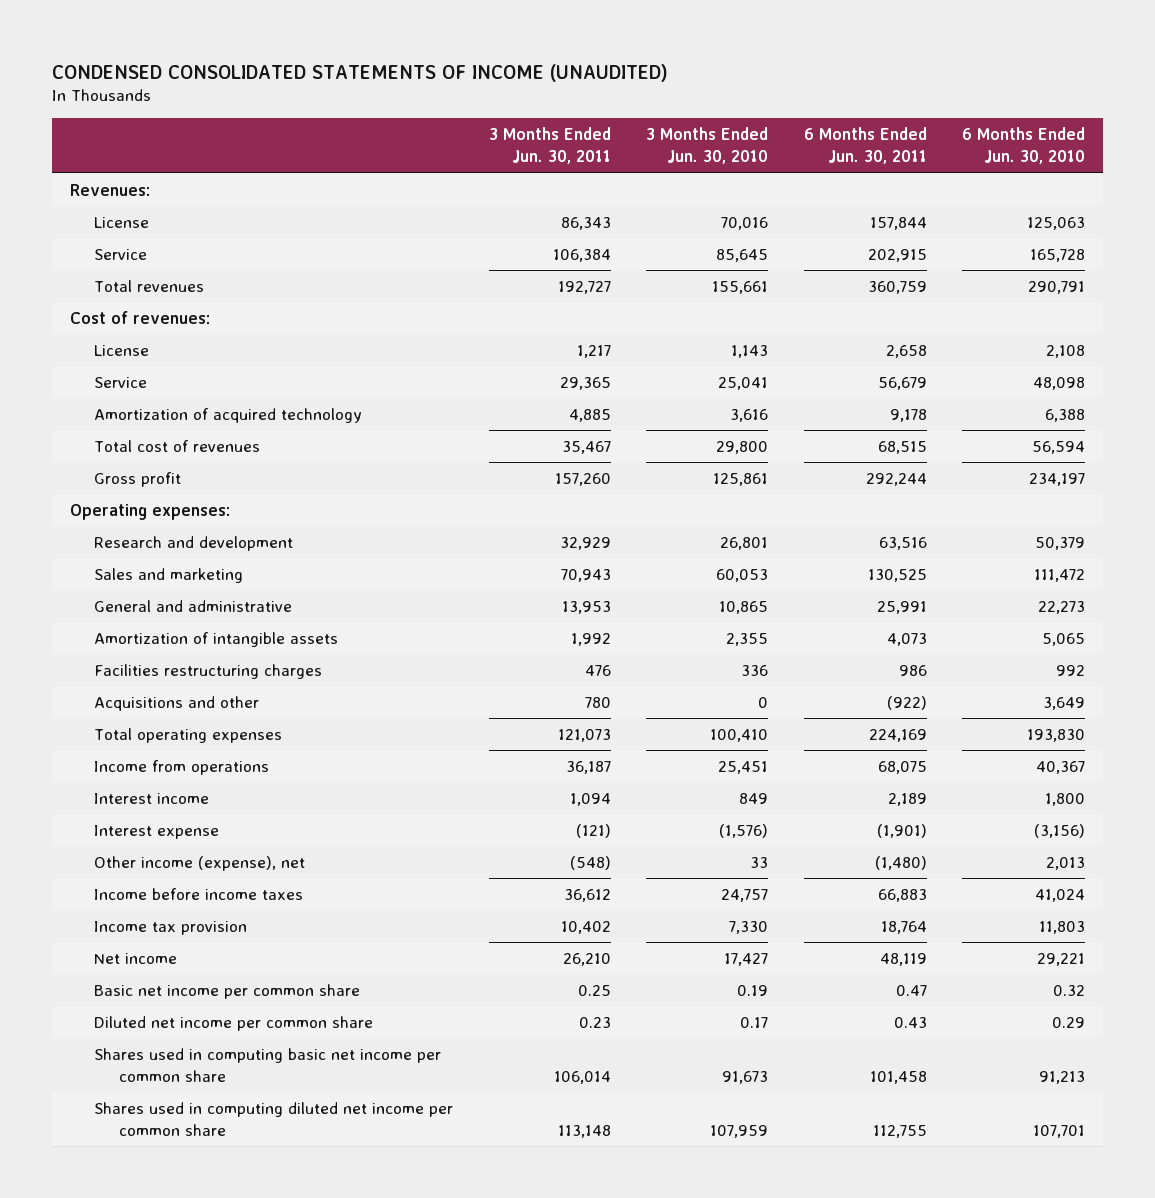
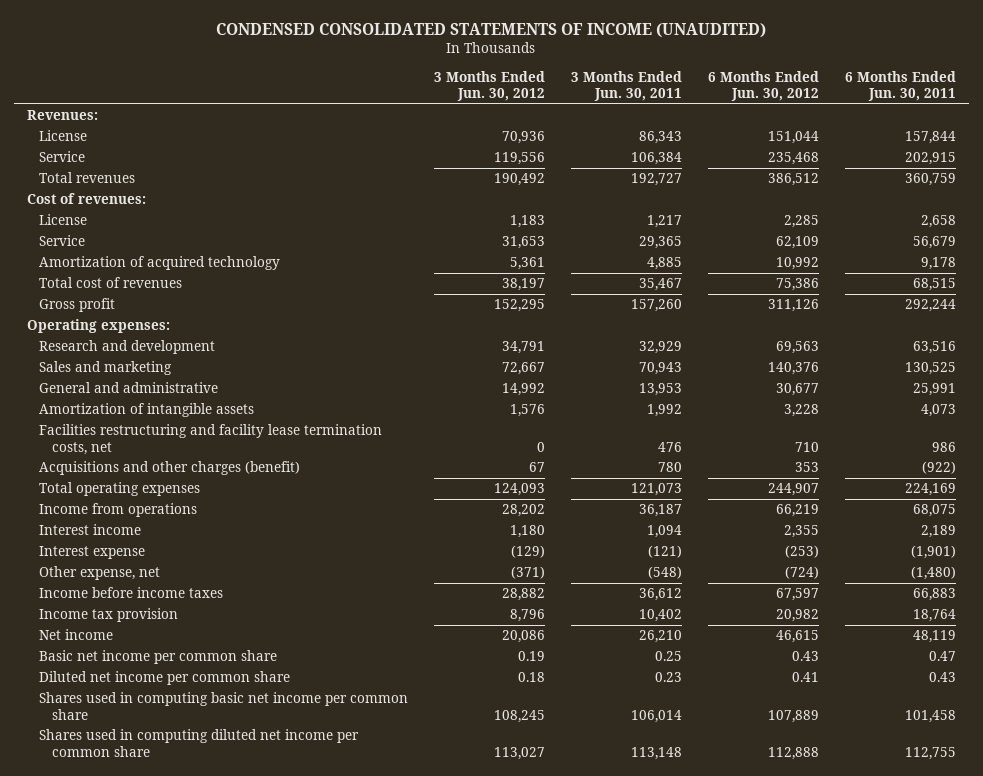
[646,127,769,165] 3 Months Ended Jun. 30, 2010 -> none
[962,127,1086,165] 6 Months Ended Jun. 30, 2010 -> none
none -> [434,71,546,102] 3 Months Ended Jun. 30, 2012
none -> [707,71,819,102] 6 Months Ended Jun. 30, 2012
[94,664,323,680] Facilities restructuring charges -> [39,424,383,455] Facilities restructuring and facility lease termination costs, net
[94,696,260,712] Acquisitions and other -> [39,461,301,476] Acquisitions and other charges (benefit)
[94,856,306,872] Other income (expense), net -> [39,566,161,581] Other expense, net

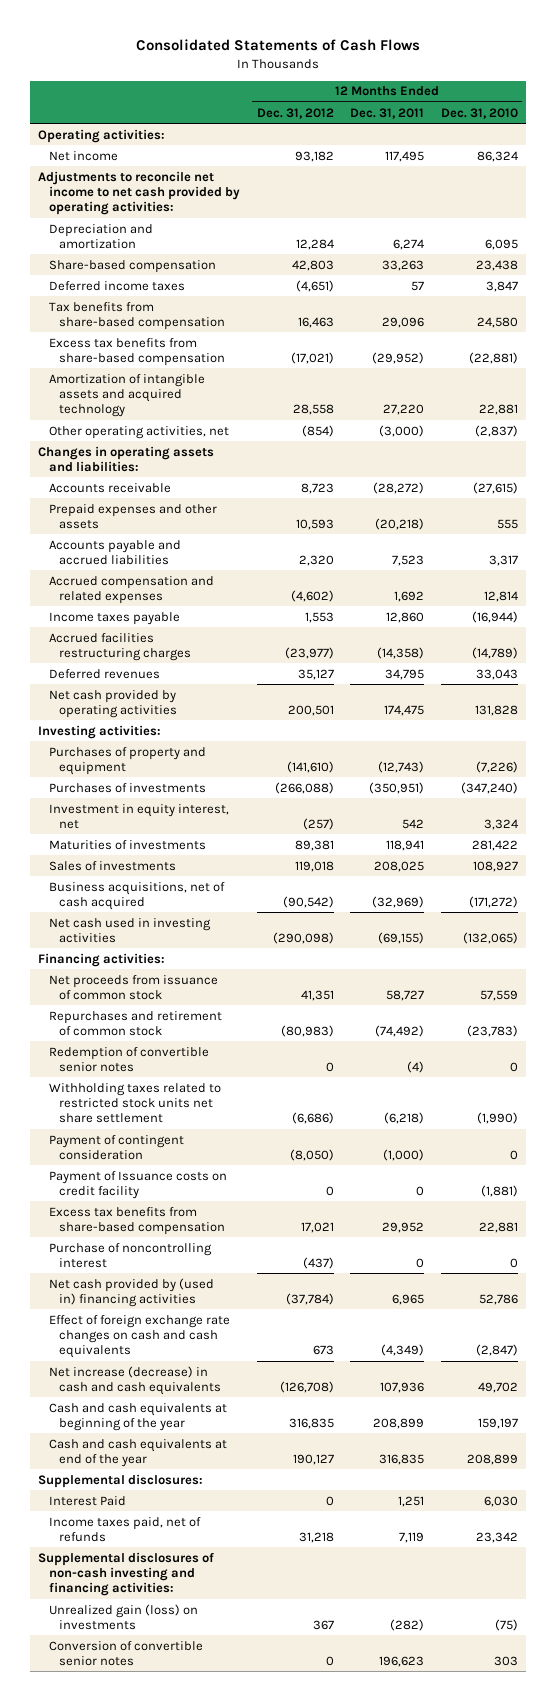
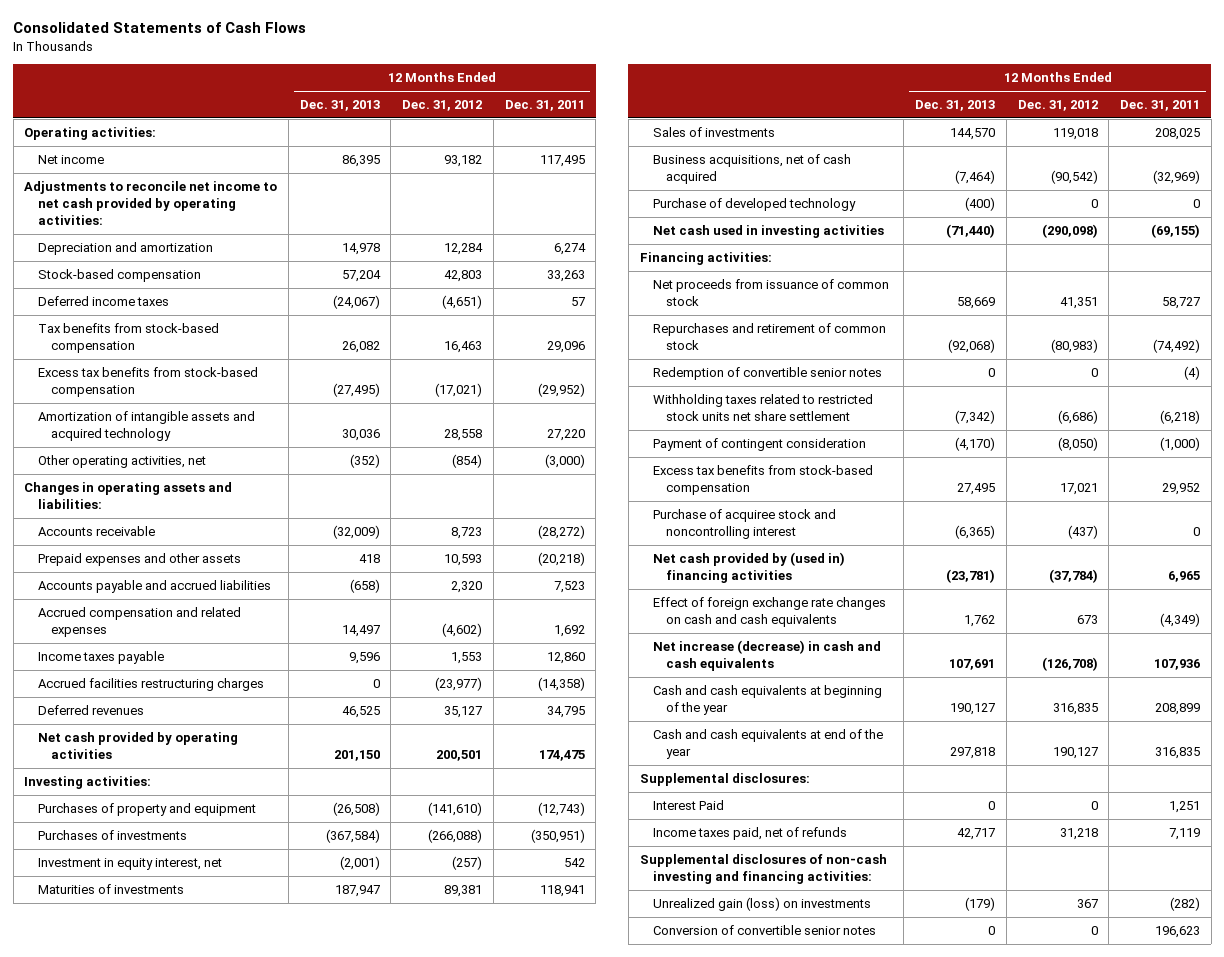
[441,107,519,119] Dec. 31, 2010 -> none
none -> [299,100,380,112] Dec. 31, 2013
[48,259,216,273] Share-based compensation -> [37,269,201,283] Stock-based compensation
[48,301,226,330] Tax benefits from share-based compensation -> [37,323,219,354] Tax benefits from stock-based compensation
[48,337,226,366] Excess tax benefits from share-based compensation -> [37,367,258,398] Excess tax benefits from stock-based compensation
none -> [652,198,856,212] Purchase of developed technology
[48,1170,227,1199] Payment of Issuance costs on credit facility -> none
[48,1206,226,1235] Excess tax benefits from share-based compensation -> [652,465,873,496] Excess tax benefits from stock-based compensation
[48,1242,212,1268] Purchase of noncontrolling interest -> [652,509,836,540] Purchase of acquiree stock and noncontrolling interest

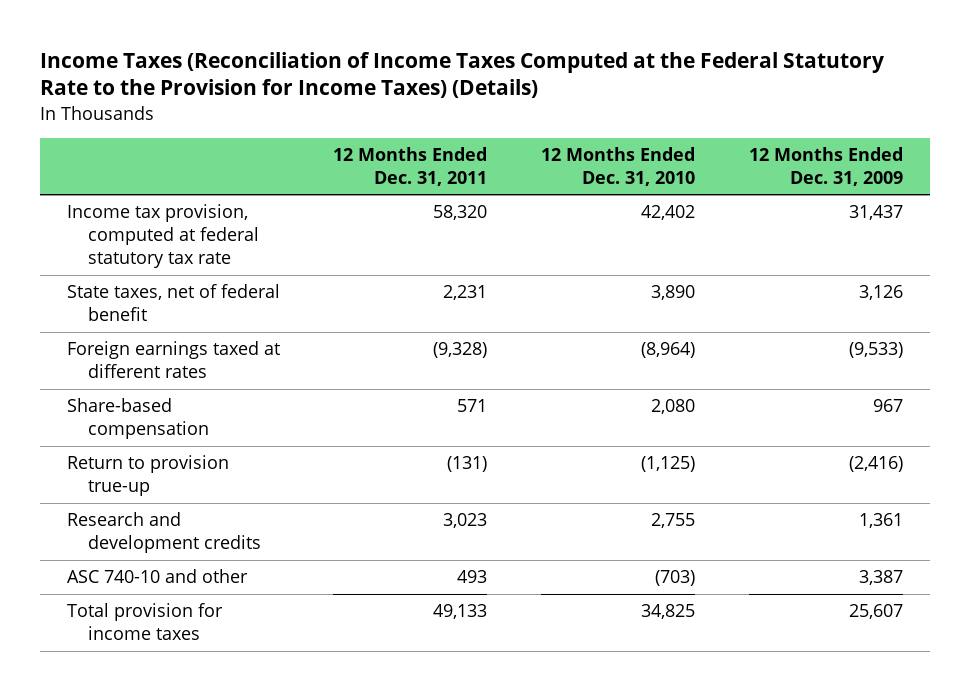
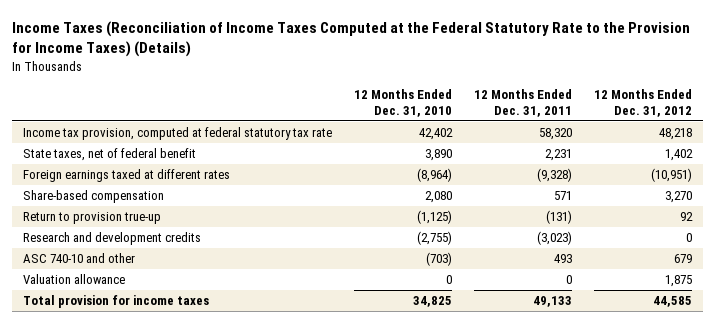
[748,146,903,186] 12 Months Ended Dec. 31, 2009 -> none
none -> [594,89,693,117] 12 Months Ended Dec. 31, 2012
[443,513,488,529] 3,023 -> [537,231,573,246] (3,023)
[651,513,696,529] 2,755 -> [417,231,453,246] (2,755)
none -> [23,274,126,285] Valuation allowance

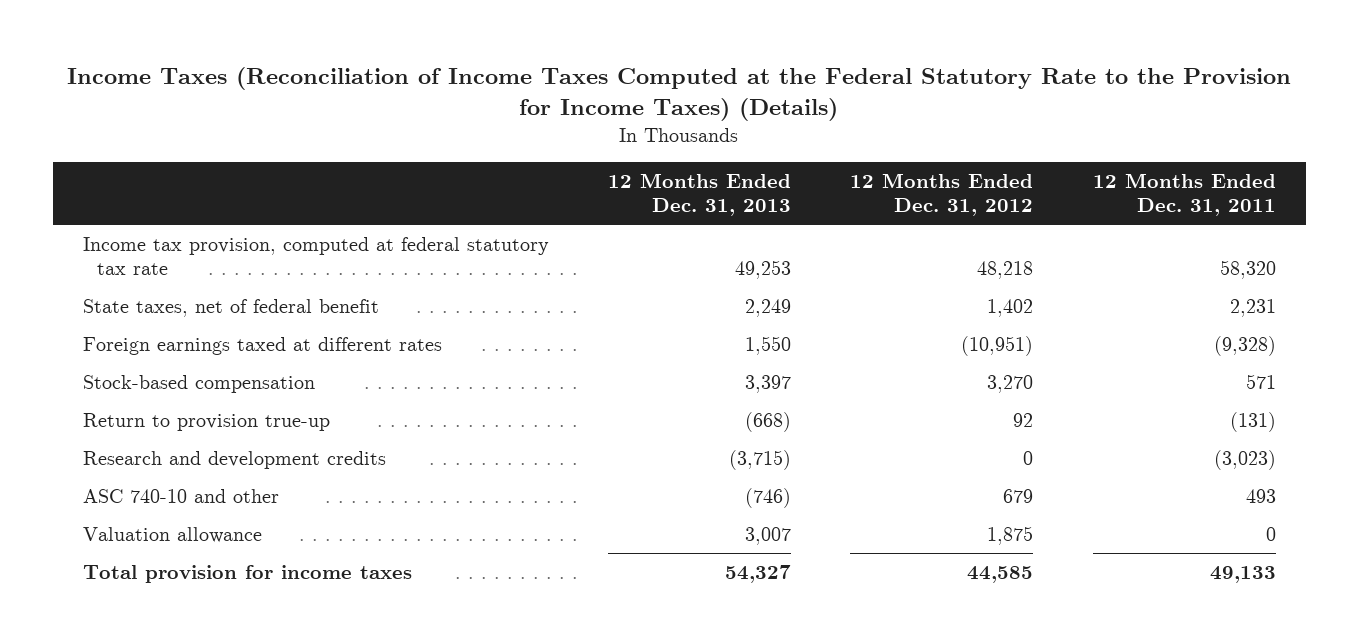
[354,89,453,117] 12 Months Ended Dec. 31, 2010 -> none
none -> [608,172,792,217] 12 Months Ended Dec. 31, 2013
[23,190,165,204] Share-based compensation -> [82,374,315,393] Stock-based compensation

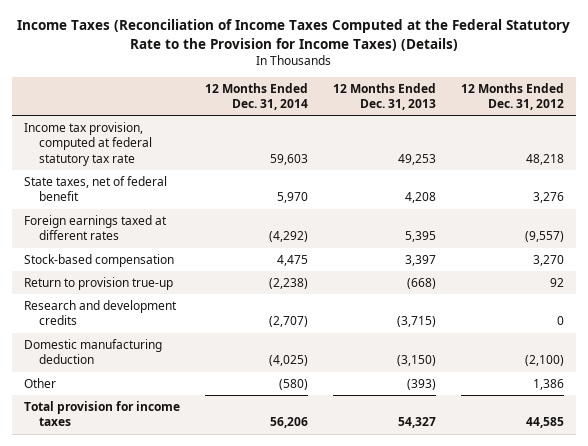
[1092,172,1276,217] 12 Months Ended Dec. 31, 2011 -> none
none -> [204,82,308,110] 12 Months Ended Dec. 31, 2014
[745,298,792,317] 2,249 -> [404,192,436,204] 4,208
[987,298,1034,317] 1,402 -> [532,192,564,204] 3,276
[745,335,792,355] 1,550 -> [404,231,436,243] 5,395
[961,335,1034,356] (10,951) -> [524,231,564,243] (9,557)
[82,526,262,543] Valuation allowance -> none
none -> [24,338,163,365] Domestic manufacturing deduction
[82,488,279,503] ASC 740-10 and other -> [24,377,57,388] Other
[745,487,792,508] (746) -> [406,378,436,390] (393)
[1003,488,1034,503] 679 -> [532,378,564,390] 1,386

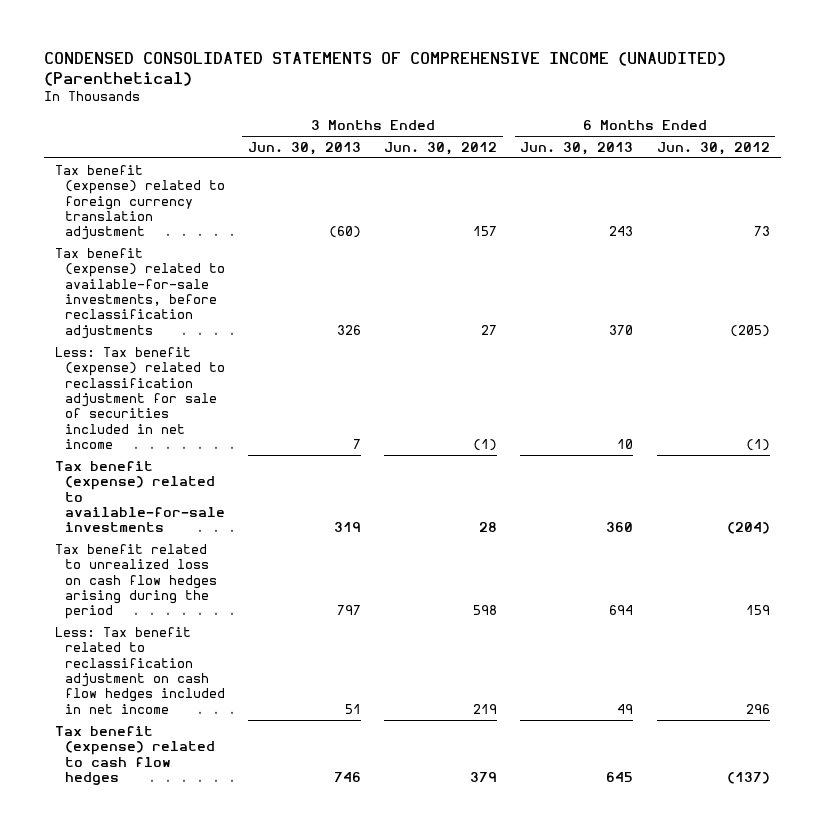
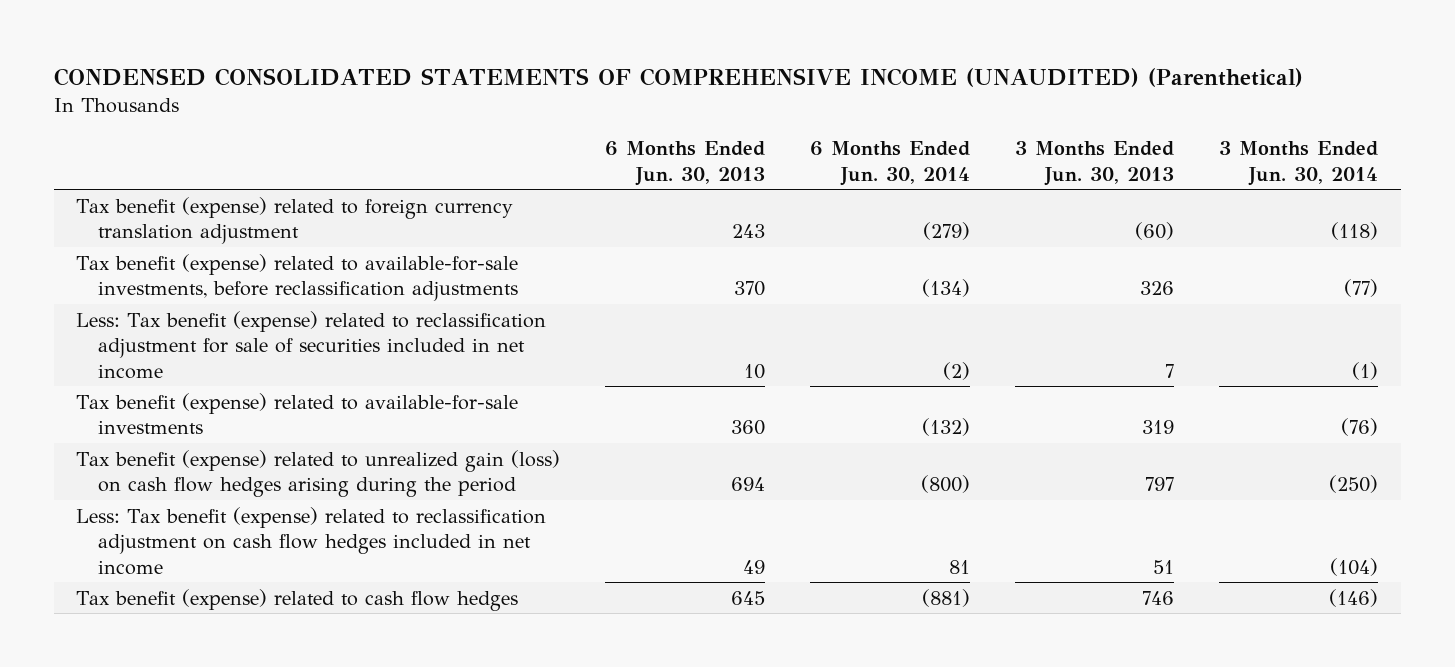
[384,141,498,155] Jun. 30, 2012 -> none
[656,141,770,155] Jun. 30, 2012 -> none
none -> [810,141,971,186] 6 Months Ended Jun. 30, 2014
none -> [1219,141,1379,186] 3 Months Ended Jun. 30, 2014
[55,543,217,620] Tax benefit related to unrealized loss on cash flow hedges arising during the period -> [76,449,561,498] Tax benefit (expense) related to unrealized gain (loss) on cash flow hedges arising during the period
[55,626,225,714] Less: Tax benefit related to reclassification adjustment on cash flow hedges included in net income -> [76,506,547,575] Less: Tax benefit (expense) related to reclassification adjustment on cash flow hedges included in net income

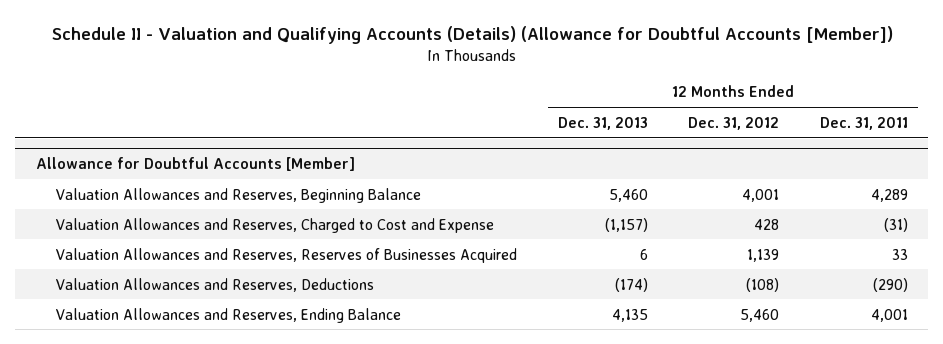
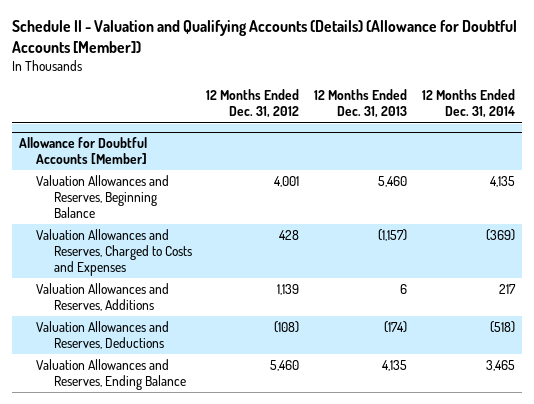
[819,116,908,130] Dec. 31, 2011 -> none
none -> [421,89,515,119] 12 Months Ended Dec. 31, 2014
[56,217,495,233] Valuation Allowances and Reserves, Charged to Cost and Expense -> [36,228,192,277] Valuation Allowances and Reserves, Charged to Costs and Expenses
[56,247,518,263] Valuation Allowances and Reserves, Reserves of Businesses Acquired -> [36,282,170,312] Valuation Allowances and Reserves, Additions

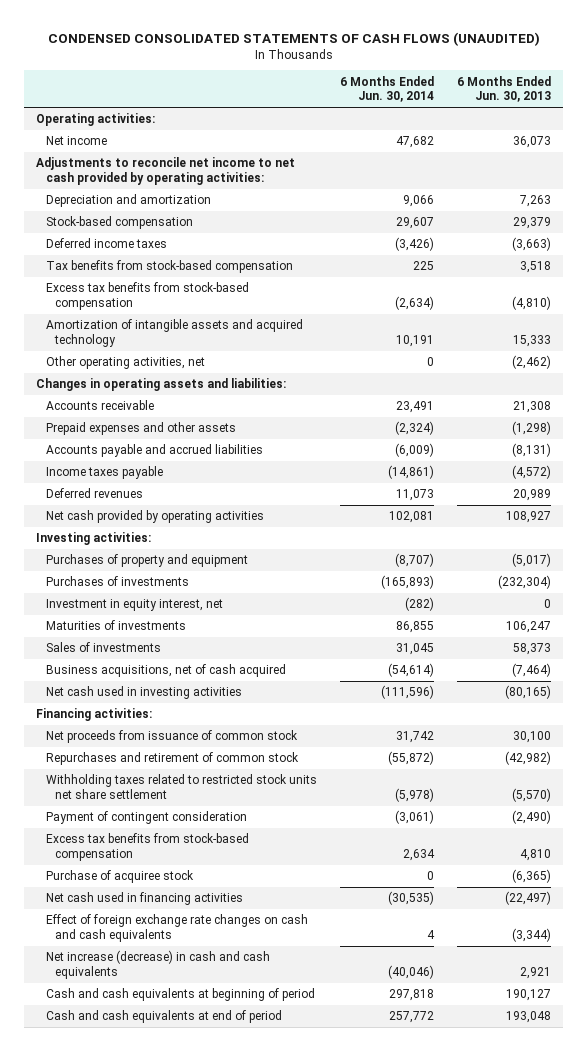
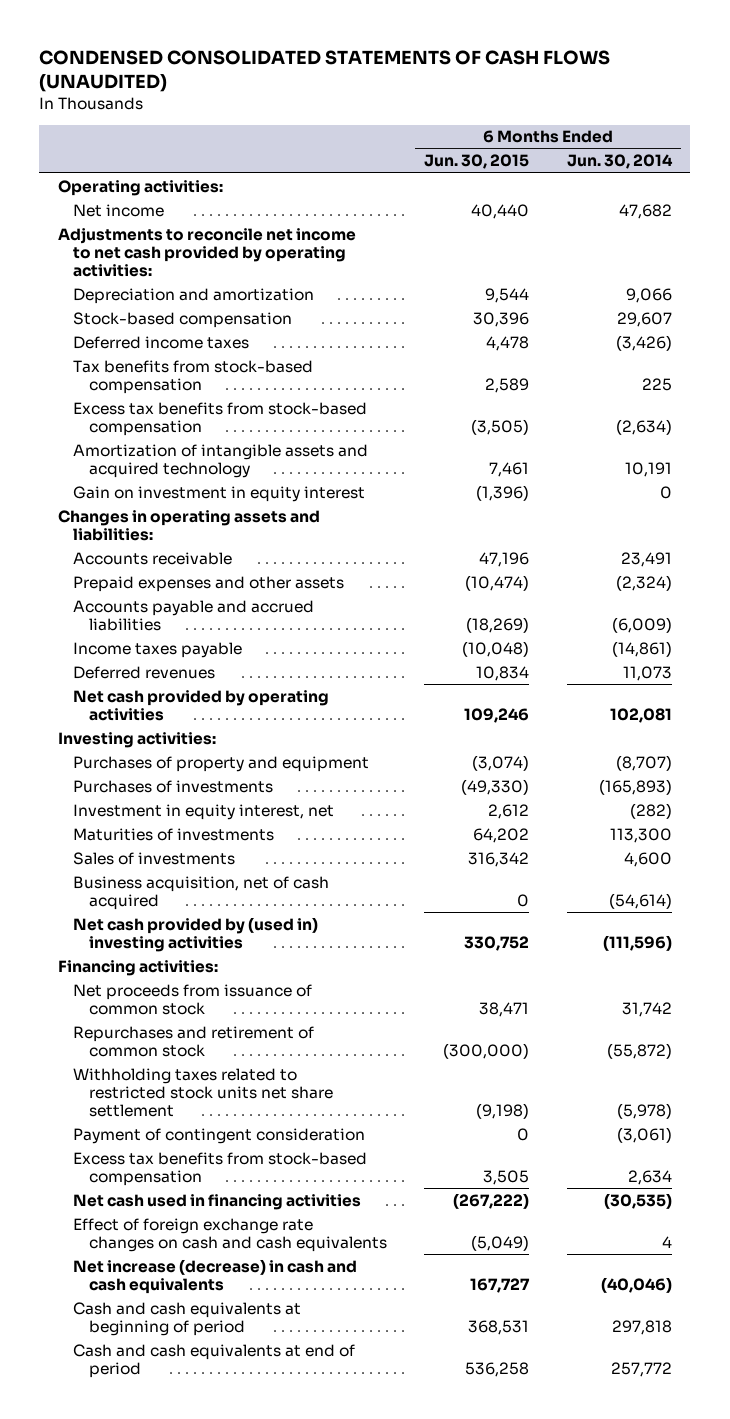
[456,75,551,103] 6 Months Ended Jun. 30, 2013 -> none
none -> [424,154,530,170] Jun. 30, 2015
[45,356,205,370] Other operating activities, net -> none
none -> [73,485,366,502] Gain on investment in equity interest
[395,621,434,634] 86,855 -> [609,827,672,843] 113,300
[395,643,434,656] 31,045 -> [623,851,672,867] 4,600
[45,664,286,678] Business acquisitions, net of cash acquired -> [73,875,330,910] Business acquisition, net of cash acquired
[45,686,242,700] Net cash used in investing activities -> [73,916,319,952] Net cash provided by (used in) investing activities
[45,870,194,884] Purchase of acquiree stock -> none

